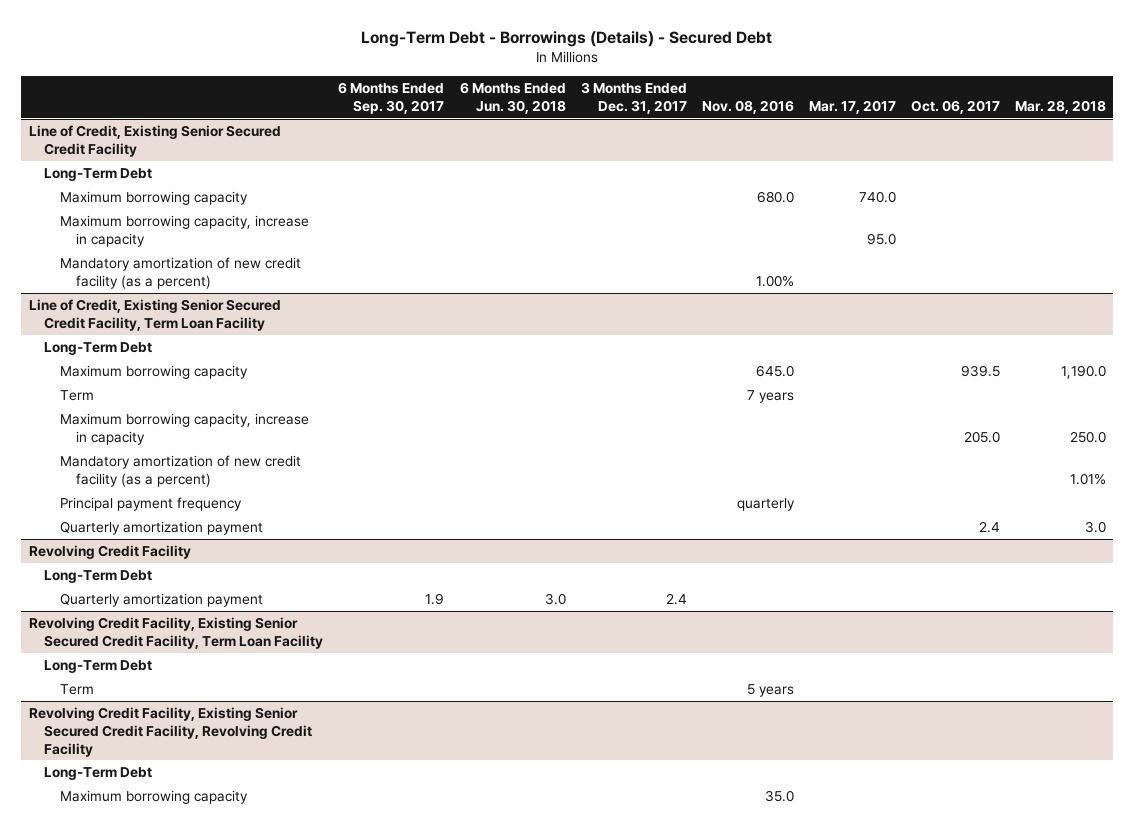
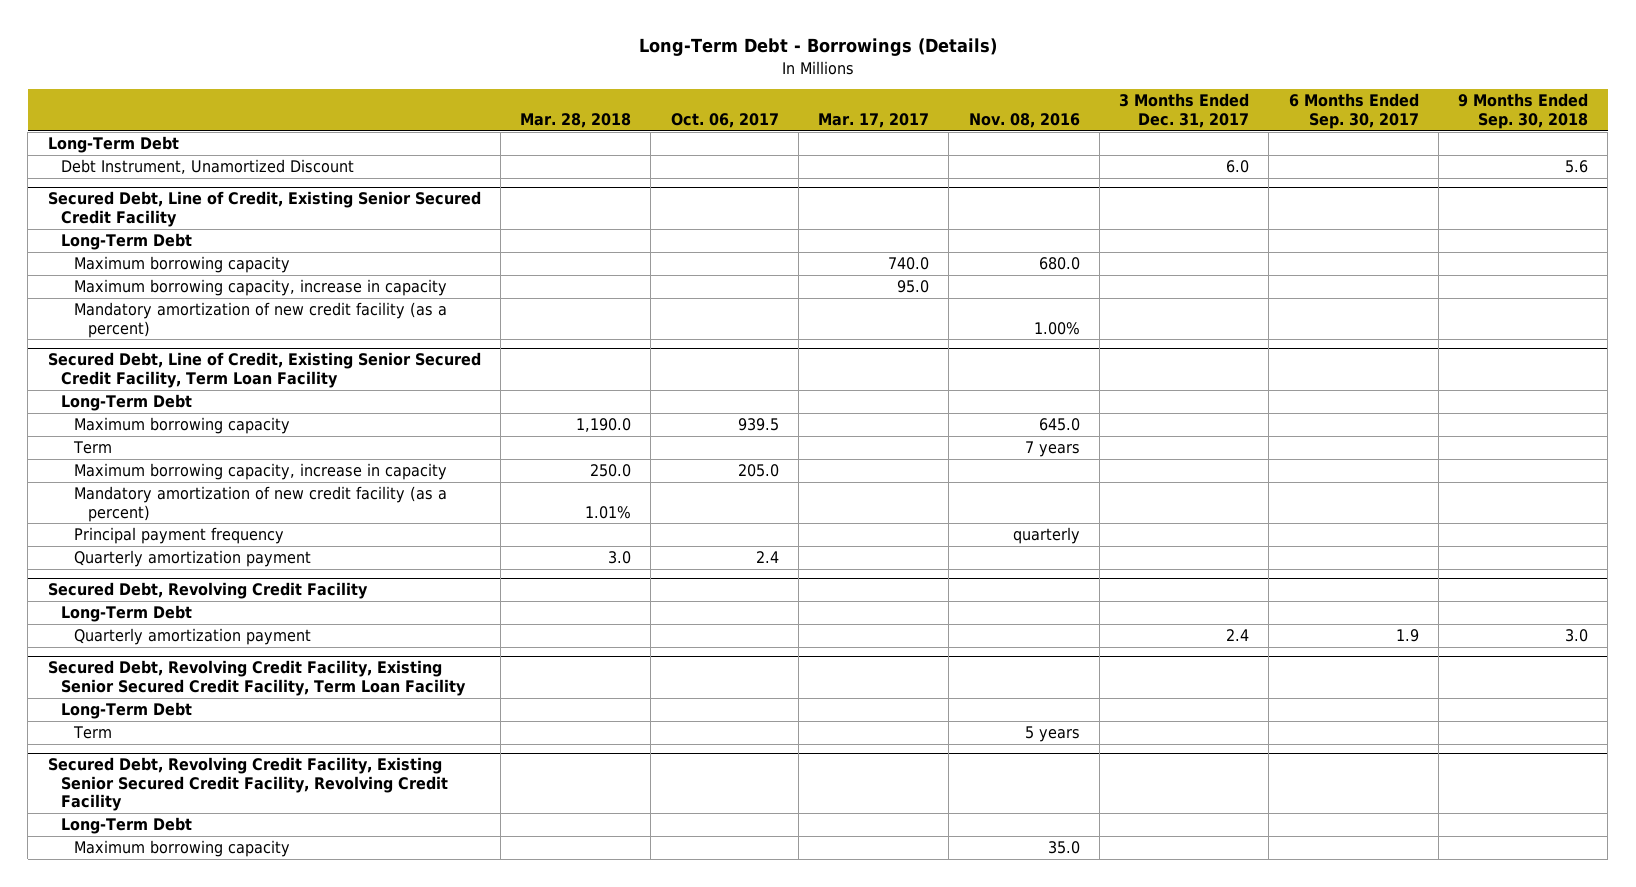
[361,30,773,47] Long-Term Debt - Borrowings (Details) - Secured Debt -> [638,38,997,57] Long-Term Debt - Borrowings (Details)
[459,81,566,114] 6 Months Ended Jun. 30, 2018 -> none
none -> [1458,93,1589,130] 9 Months Ended Sep. 30, 2018
none -> [47,136,179,154] Long-Term Debt
none -> [61,159,355,175] Debt Instrument, Unamortized Discount
[28,124,281,157] Line of Credit, Existing Senior Secured Credit Facility -> [47,191,481,227] Secured Debt, Line of Credit, Existing Senior Secured Credit Facility
[28,298,281,331] Line of Credit, Existing Senior Secured Credit Facility, Term Loan Facility -> [47,352,481,388] Secured Debt, Line of Credit, Existing Senior Secured Credit Facility, Term Loan Facility
[28,544,191,559] Revolving Credit Facility -> [47,582,368,600] Secured Debt, Revolving Credit Facility
[28,616,324,649] Revolving Credit Facility, Existing Senior Secured Credit Facility, Term Loan Facility -> [47,660,467,696] Secured Debt, Revolving Credit Facility, Existing Senior Secured Credit Facility, Term Loan Facility
[28,706,313,757] Revolving Credit Facility, Existing Senior Secured Credit Facility, Revolving Credit Facility -> [47,757,449,812] Secured Debt, Revolving Credit Facility, Existing Senior Secured Credit Facility, Revolving Credit Facility

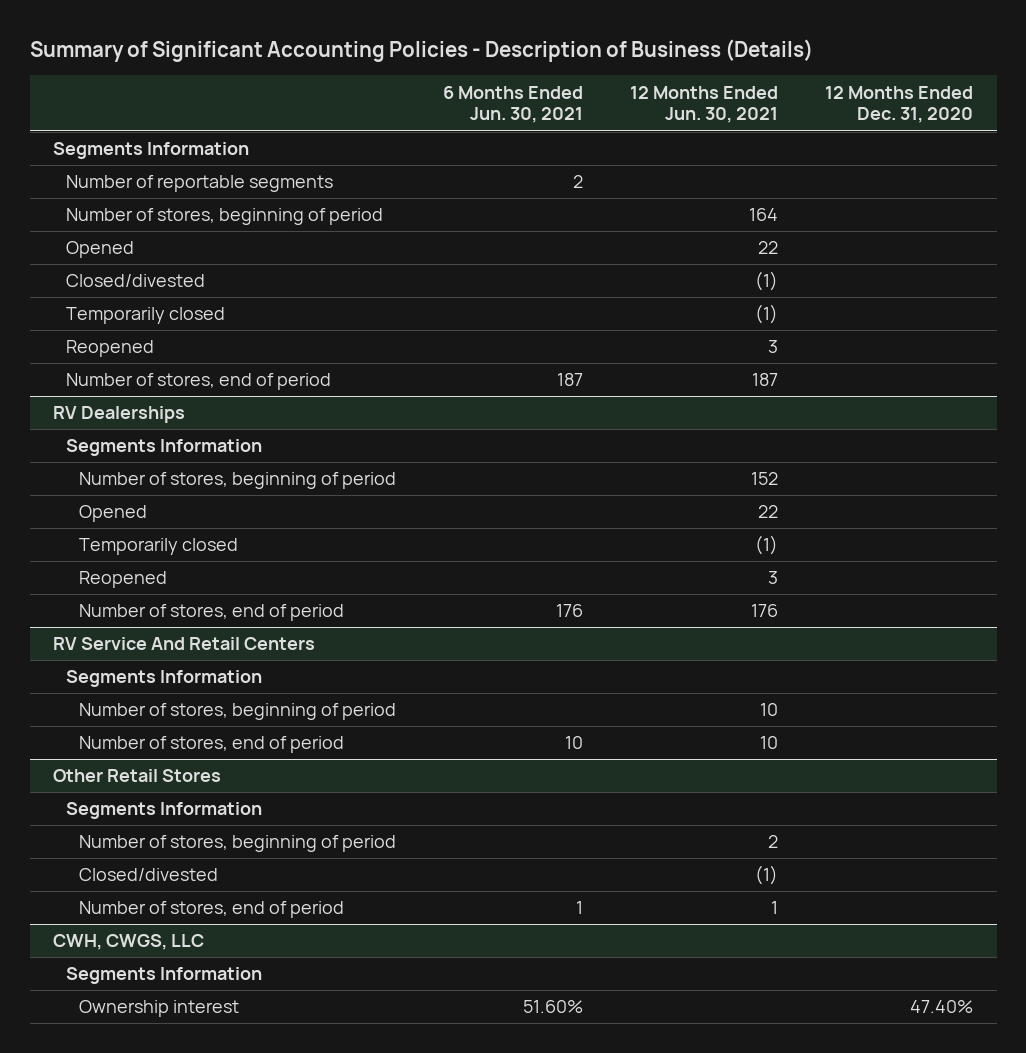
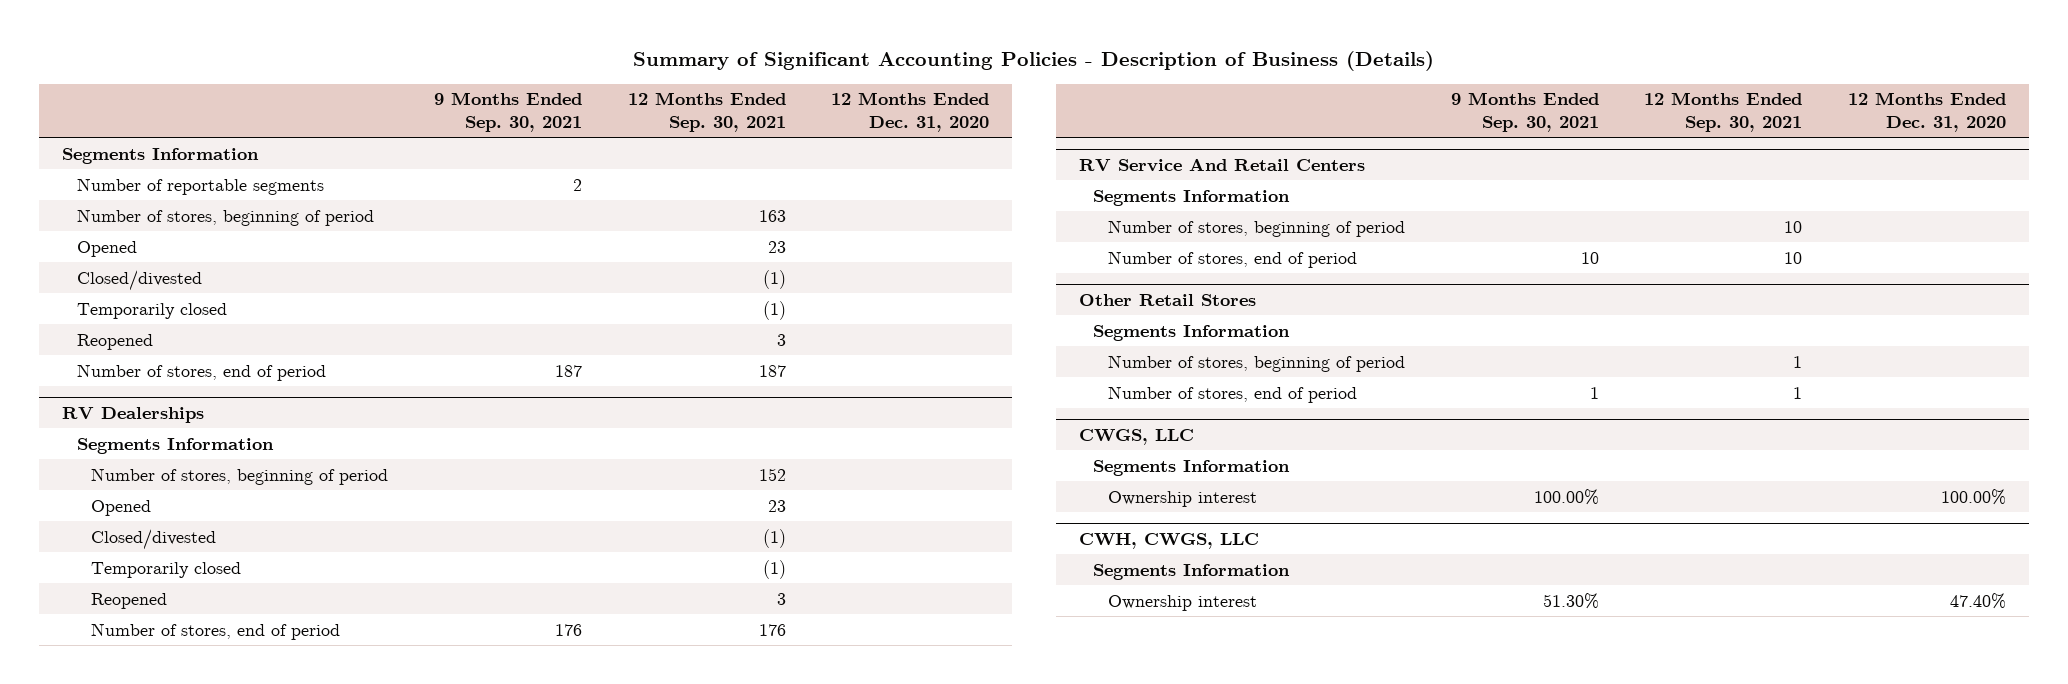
[443,85,584,124] 6 Months Ended Jun. 30, 2021 -> none
[630,85,779,124] 12 Months Ended Jun. 30, 2021 -> none
none -> [434,92,583,132] 9 Months Ended Sep. 30, 2021
none -> [627,92,786,132] 12 Months Ended Sep. 30, 2021
none -> [91,528,217,550] Closed/divested
[79,868,219,882] Closed/divested -> none
none -> [1078,428,1194,445] CWGS, LLC
none -> [1093,459,1291,476] Segments Information
none -> [1107,490,1257,507] Ownership interest

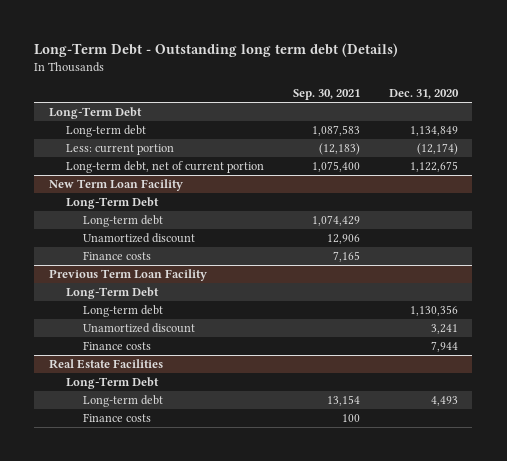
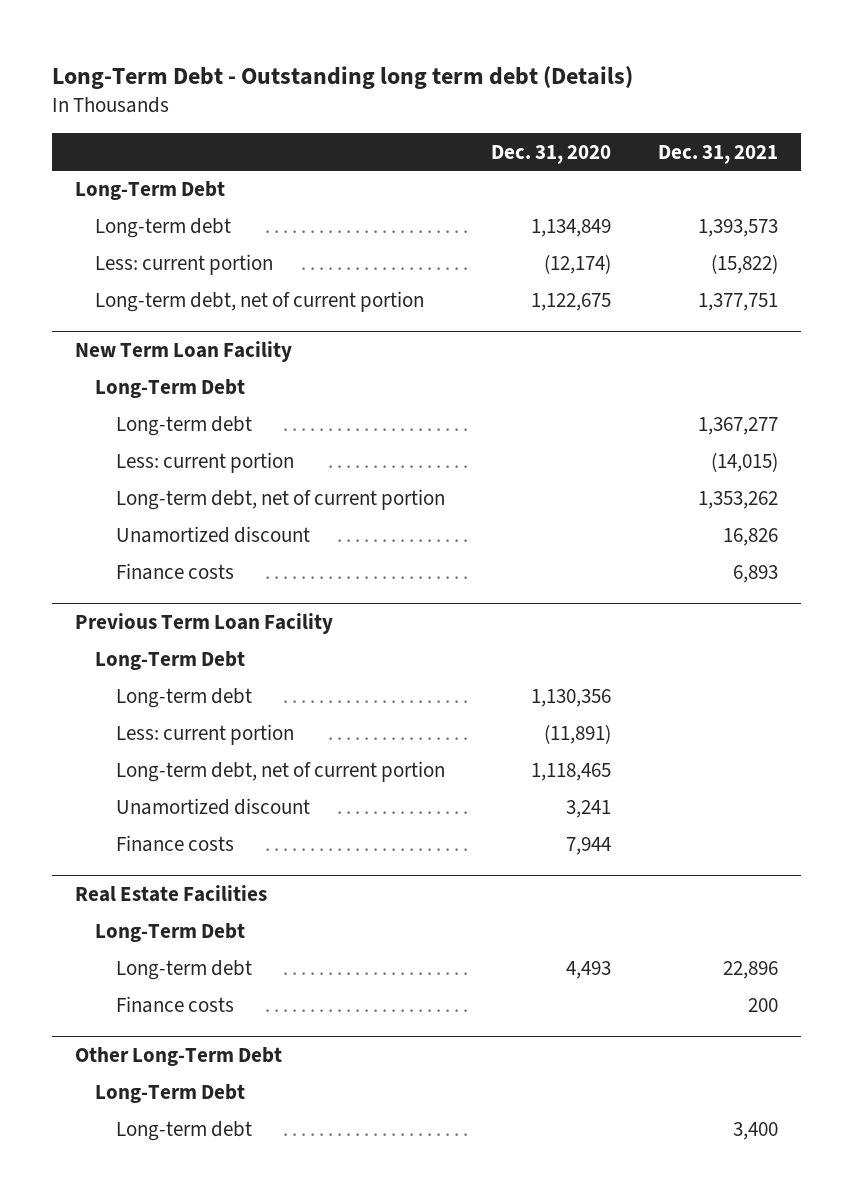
[292,89,360,101] Sep. 30, 2021 -> none
none -> [657,144,778,164] Dec. 31, 2021
none -> [116,452,295,474] Less: current portion
none -> [116,489,446,511] Long-term debt, net of current portion
none -> [116,724,295,746] Less: current portion
none -> [116,761,446,783] Long-term debt, net of current portion
none -> [74,1047,282,1067] Other Long-Term Debt
none -> [95,1084,246,1104] Long-Term Debt
none -> [116,1121,253,1142] Long-term debt

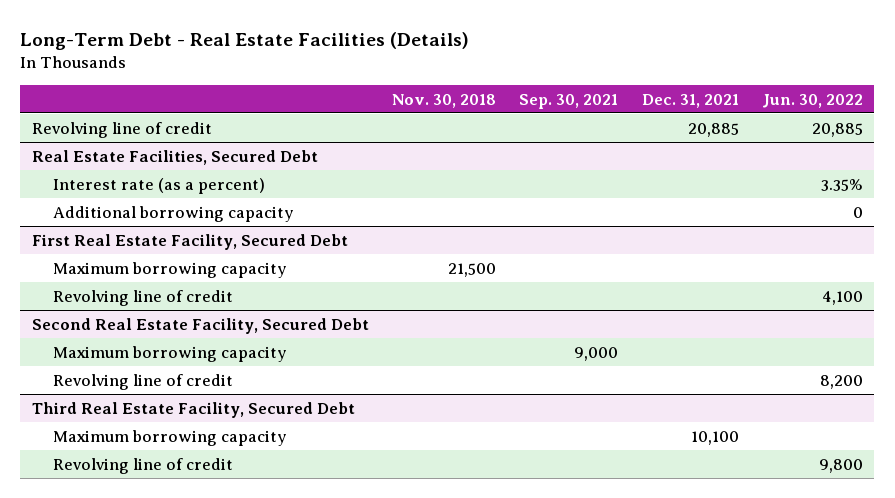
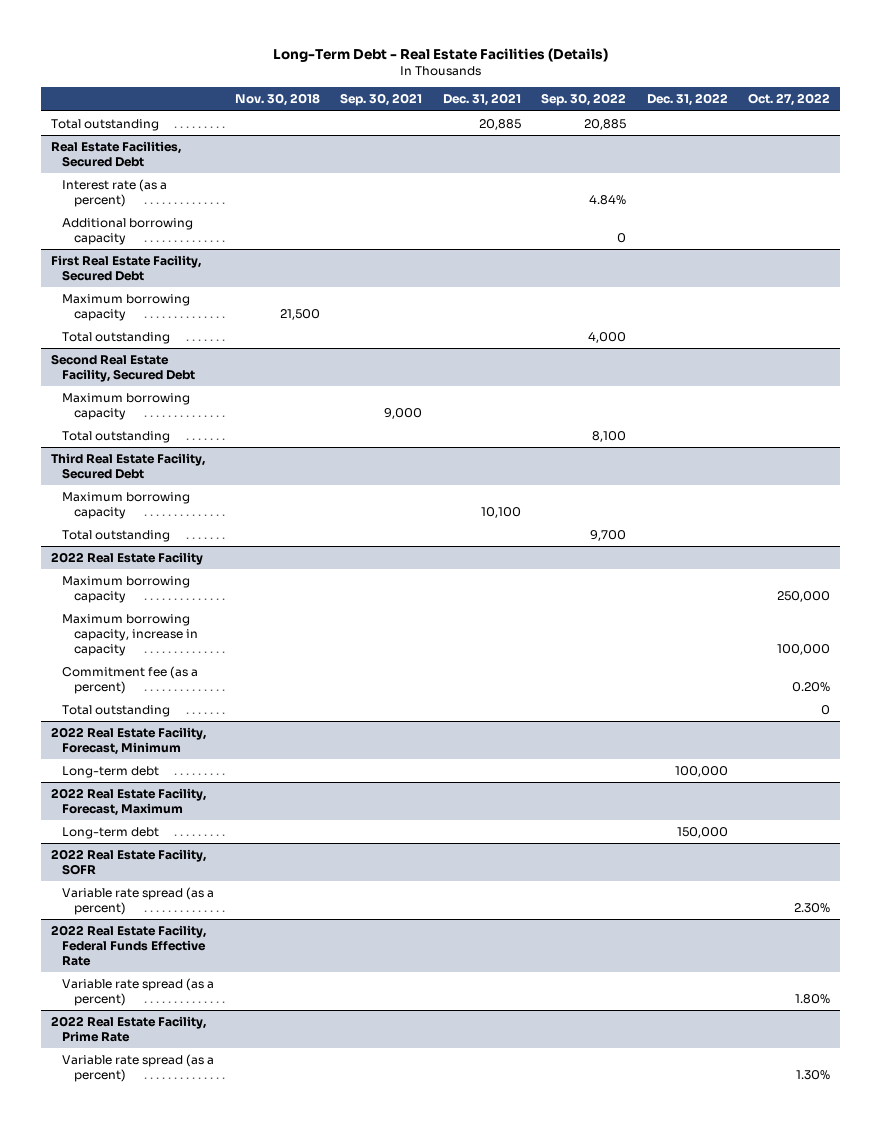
[761,93,863,108] Jun. 30, 2022 -> none
none -> [541,93,627,107] Sep. 30, 2022
none -> [646,93,728,107] Dec. 31, 2022
none -> [748,93,831,107] Oct. 27, 2022
[32,121,213,138] Revolving line of credit -> [51,119,160,132] Total outstanding
[53,289,234,306] Revolving line of credit -> [62,332,171,345] Total outstanding
[53,373,234,390] Revolving line of credit -> [62,431,171,444] Total outstanding
[53,457,234,474] Revolving line of credit -> [62,530,171,543] Total outstanding
none -> [51,552,204,566] 2022 Real Estate Facility
none -> [62,576,191,603] Maximum borrowing capacity
none -> [62,614,198,656] Maximum borrowing capacity, increase in capacity
none -> [62,666,199,694] Commitment fee (as a percent)
none -> [62,705,171,718] Total outstanding
none -> [51,727,207,755] 2022 Real Estate Facility, Forecast, Minimum
none -> [62,766,160,779] Long-term debt
none -> [51,788,207,816] 2022 Real Estate Facility, Forecast, Maximum
none -> [62,827,160,840] Long-term debt
none -> [51,849,207,875] 2022 Real Estate Facility, SOFR
none -> [62,887,215,915] Variable rate spread (as a percent)
none -> [51,925,207,966] 2022 Real Estate Facility, Federal Funds Effective Rate
none -> [62,978,215,1006] Variable rate spread (as a percent)
none -> [51,1016,207,1042] 2022 Real Estate Facility, Prime Rate
none -> [62,1054,215,1082] Variable rate spread (as a percent)

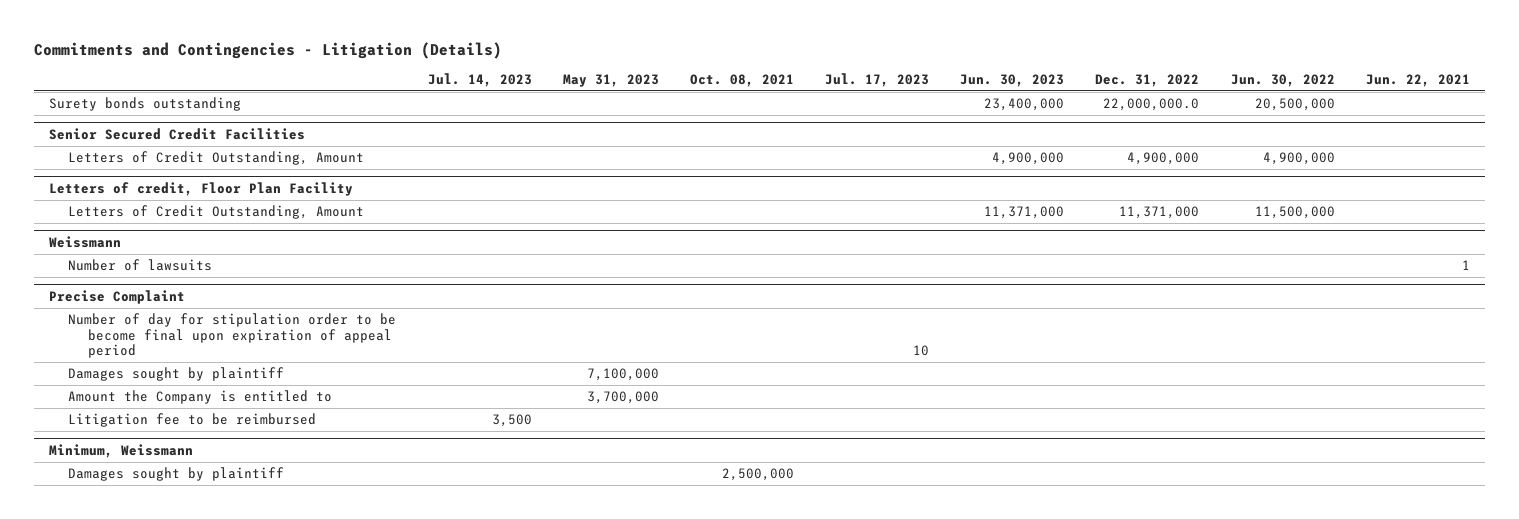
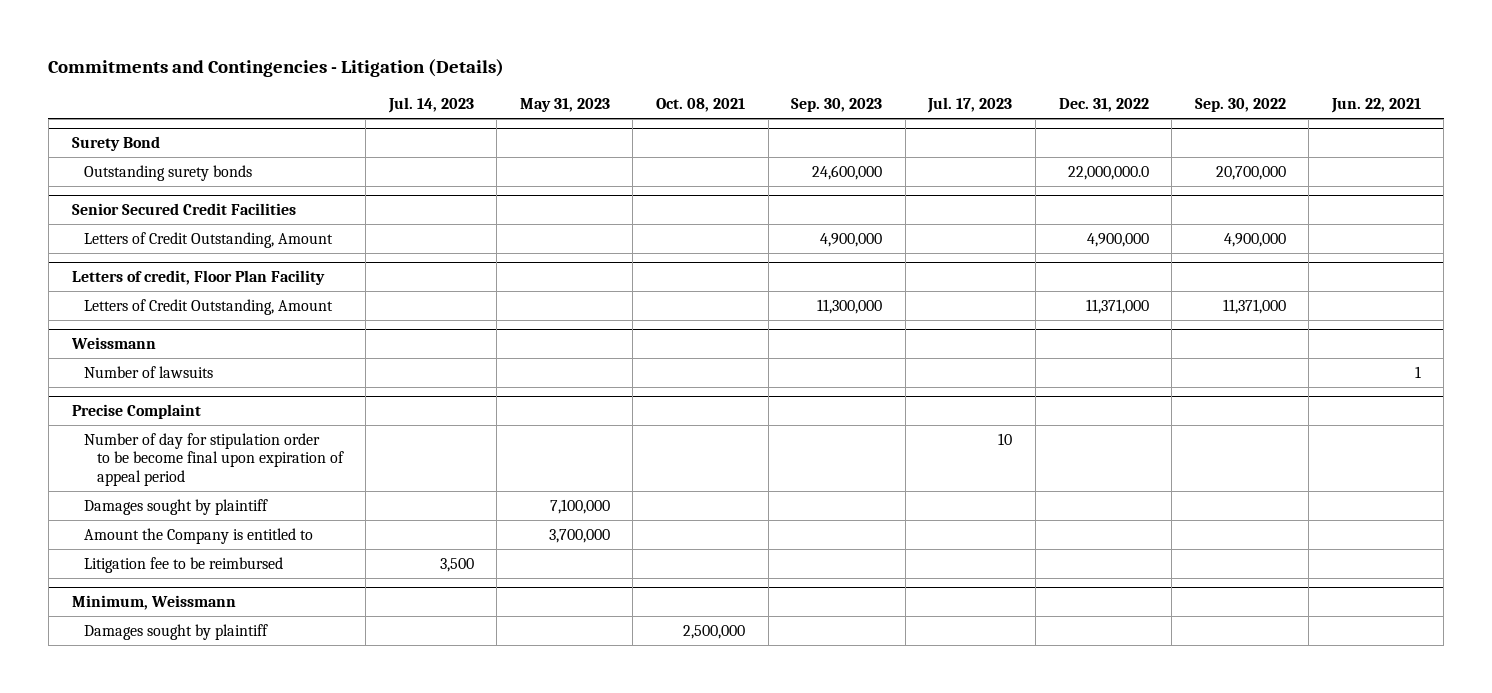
[960,73,1065,87] Jun. 30, 2023 -> none
[1230,73,1335,87] Jun. 30, 2022 -> none
none -> [791,98,883,113] Sep. 30, 2023
none -> [1194,98,1286,113] Sep. 30, 2022
[49,97,242,112] Surety bonds outstanding -> none
none -> [71,136,160,152] Surety Bond
none -> [84,164,253,181] Outstanding surety bonds

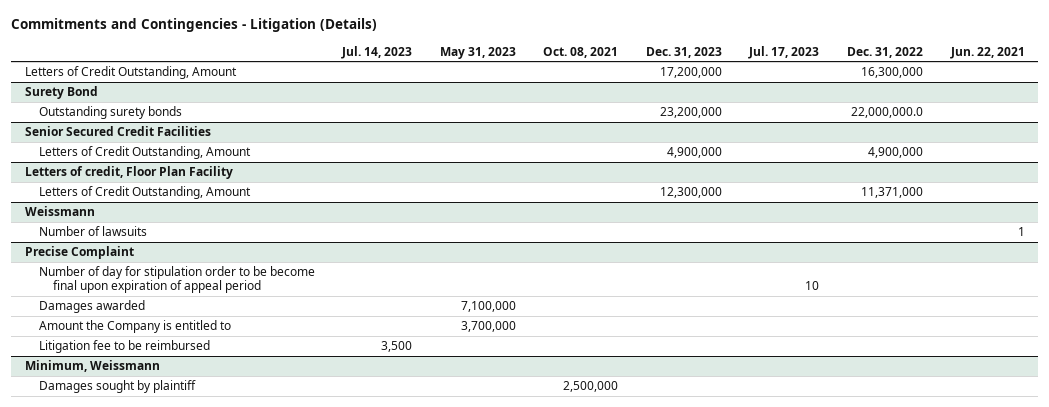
[791,98,883,113] Sep. 30, 2023 -> none
[1194,98,1286,113] Sep. 30, 2022 -> none
none -> [645,46,722,58] Dec. 31, 2023
none -> [24,66,237,80] Letters of Credit Outstanding, Amount
[84,498,269,515] Damages sought by plaintiff -> none
none -> [38,300,145,314] Damages awarded

